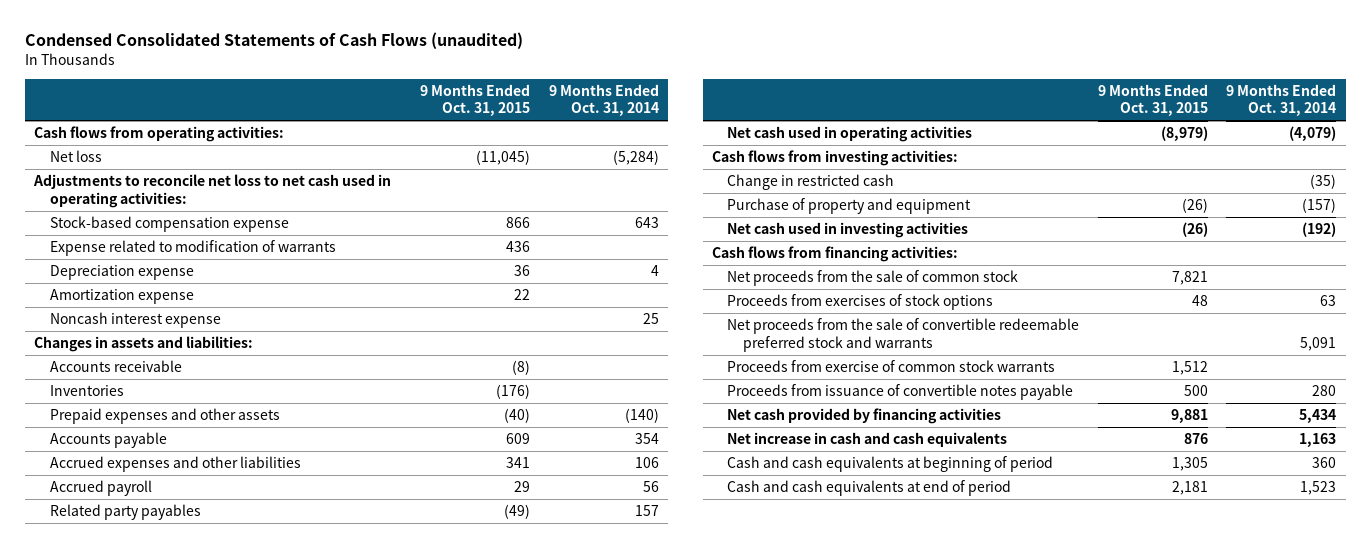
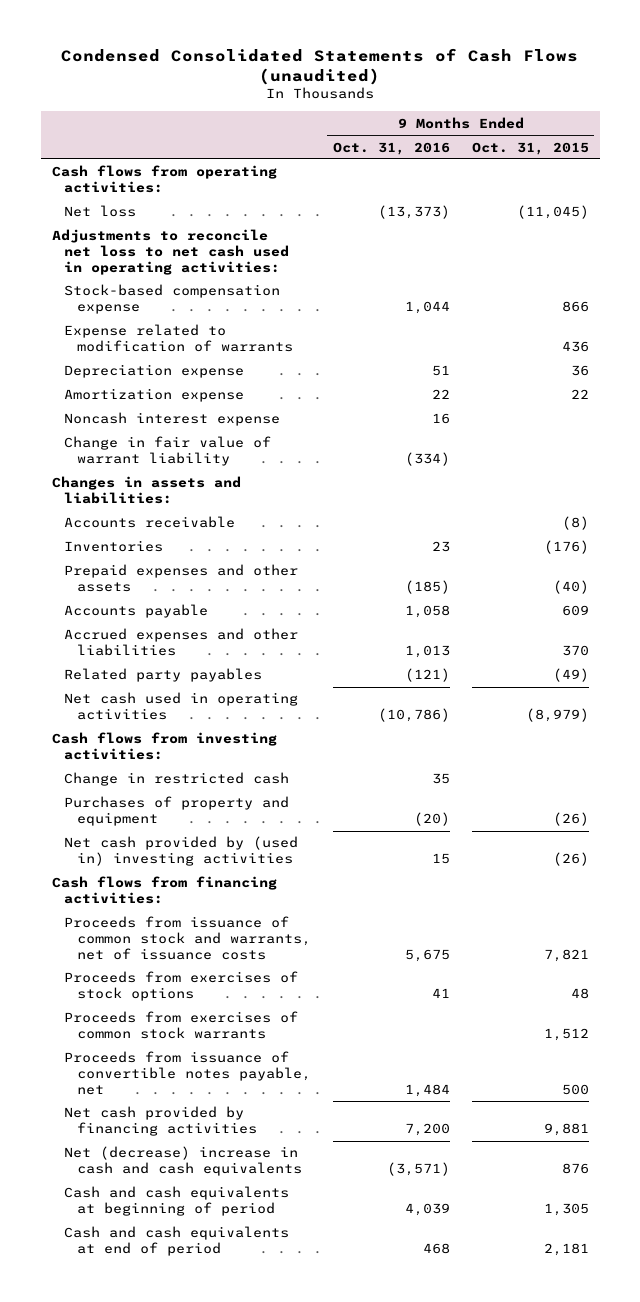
[548,83,659,117] 9 Months Ended Oct. 31, 2014 -> none
none -> [332,141,450,155] Oct. 31, 2016
none -> [64,436,272,467] Change in fair value of warrant liability
[49,480,152,497] Accrued payroll -> none
[506,457,531,469] 341 -> [561,645,589,657] 370
[727,198,972,215] Purchase of property and equipment -> [64,796,290,827] Purchases of property and equipment
[727,222,969,239] Net cash used in investing activities -> [64,836,299,867] Net cash provided by (used in) investing activities
[727,270,1019,287] Net proceeds from the sale of common stock -> [64,916,311,961] Proceeds from issuance of common stock and warrants, net of issuance costs
[727,318,1080,352] Net proceeds from the sale of convertible redeemable preferred stock and warrants -> none
[727,360,1056,373] Proceeds from exercise of common stock warrants -> [64,1011,299,1040] Proceeds from exercises of common stock warrants
[727,384,1074,401] Proceeds from issuance of convertible notes payable -> [64,1051,311,1096] Proceeds from issuance of convertible notes payable, net
[727,432,1008,448] Net increase in cash and cash equivalents -> [64,1146,302,1177] Net (decrease) increase in cash and cash equivalents

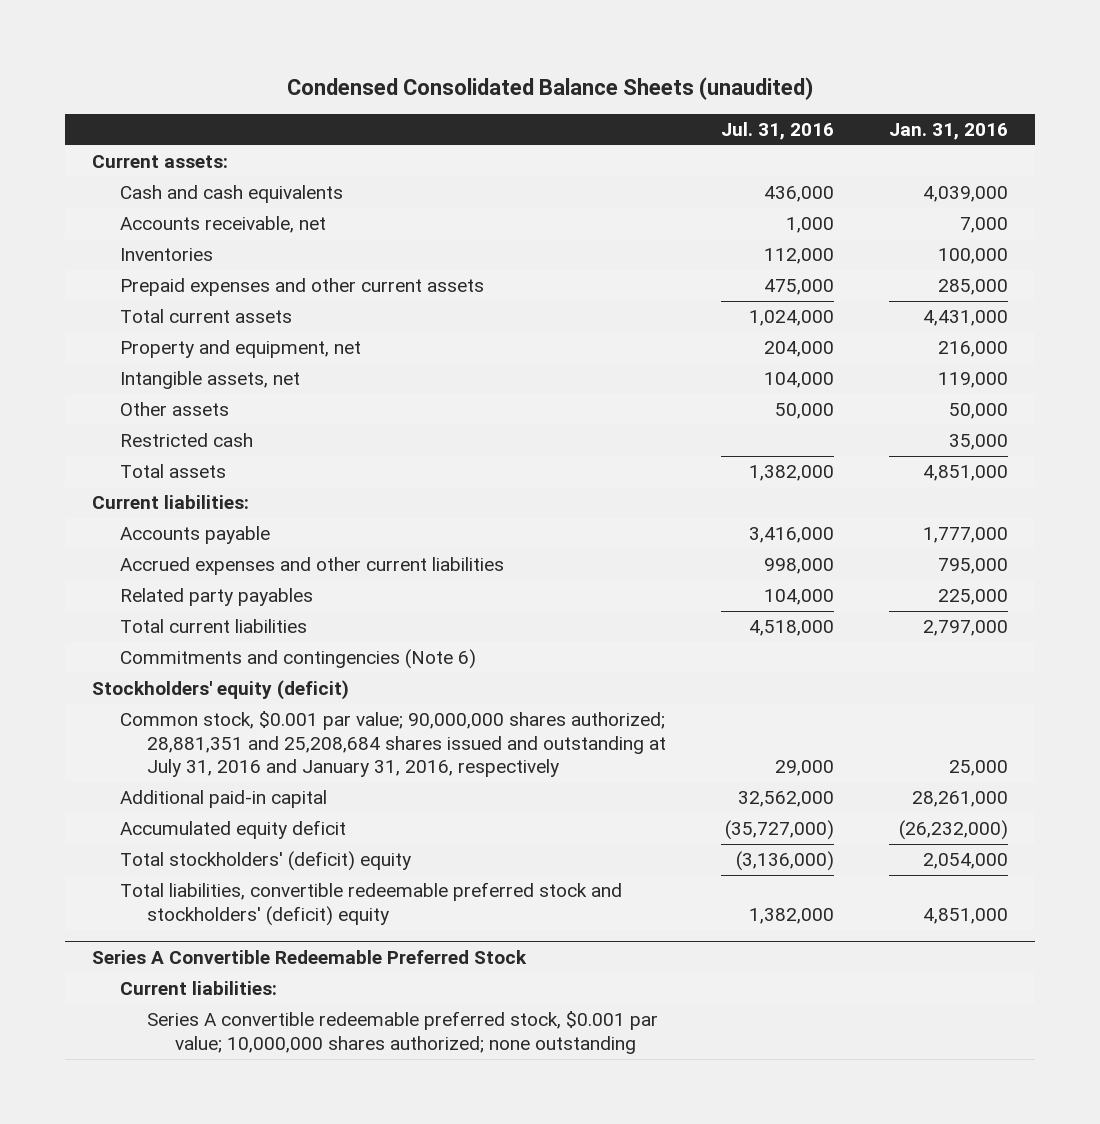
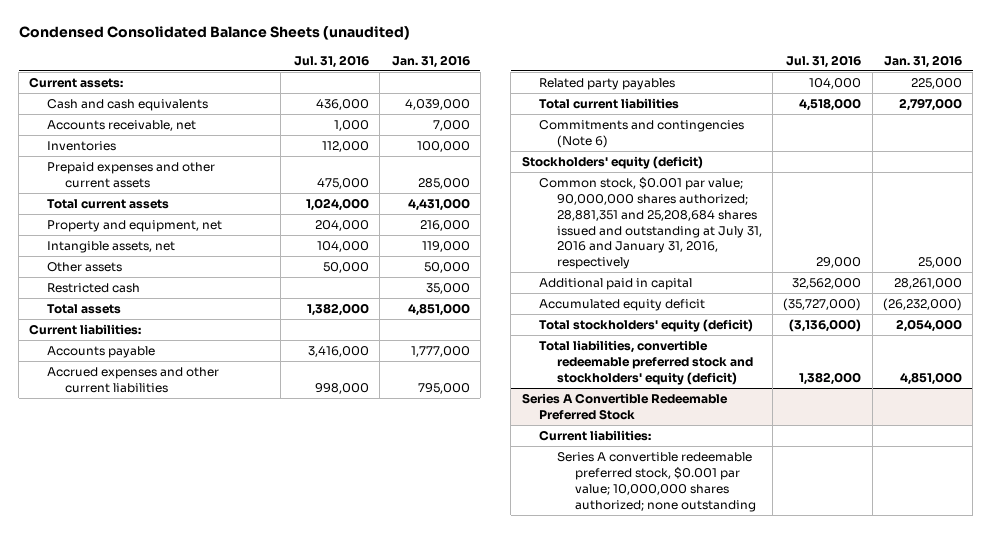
[119,790,327,809] Additional paid-in capital -> [539,277,693,290] Additional paid in capital
[119,851,411,872] Total stockholders' (deficit) equity -> [539,318,754,332] Total stockholders' equity (deficit)
[119,882,622,926] Total liabilities, convertible redeemable preferred stock and stockholders' (deficit) equity -> [539,339,754,385] Total liabilities, convertible redeemable preferred stock and stockholders' equity (deficit)

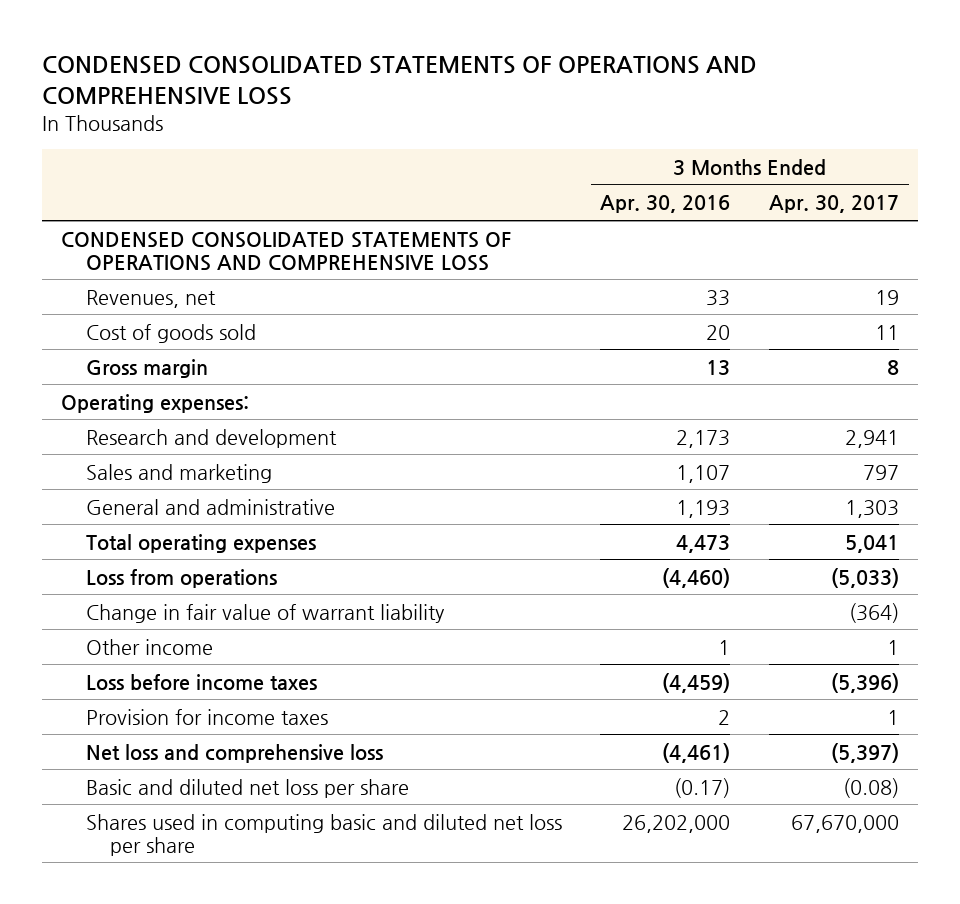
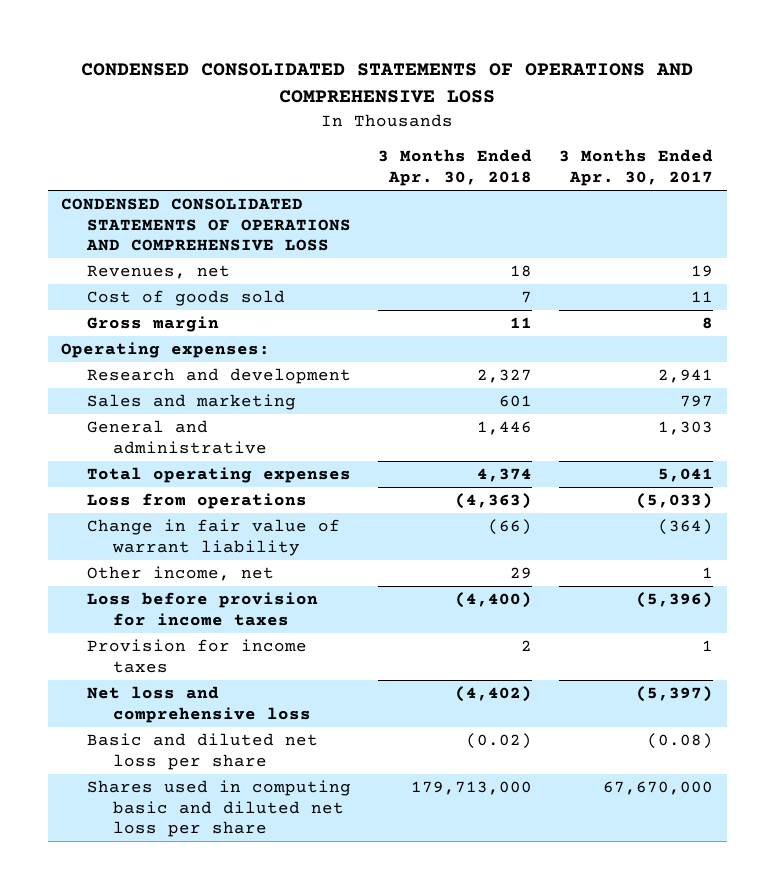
[600,195,731,214] Apr. 30, 2016 -> none
none -> [378,149,533,186] 3 Months Ended Apr. 30, 2018
[85,638,213,655] Other income -> [87,566,275,582] Other income, net
[85,673,317,691] Loss before income taxes -> [87,592,319,626] Loss before provision for income taxes

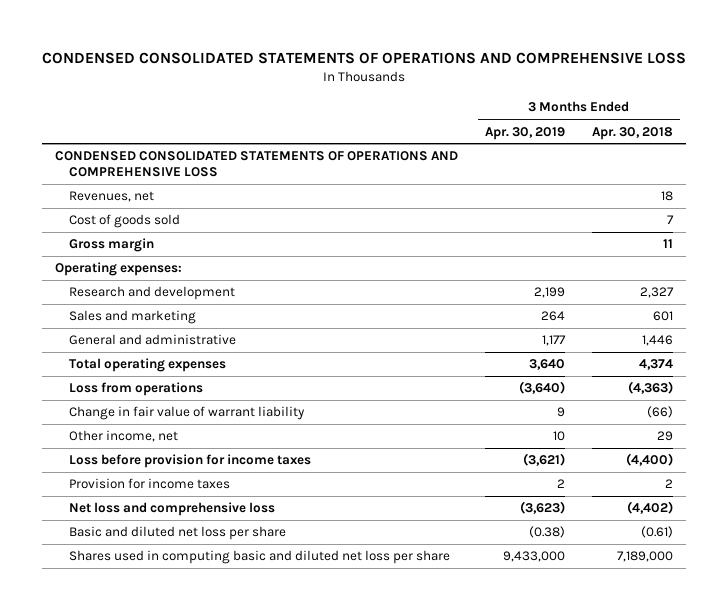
[559,149,714,186] 3 Months Ended Apr. 30, 2017 -> none
none -> [485,126,566,140] Apr. 30, 2019
[466,733,533,750] (0.02) -> [640,526,673,539] (0.61)
[411,781,533,796] 179,713,000 -> [616,551,673,563] 7,189,000

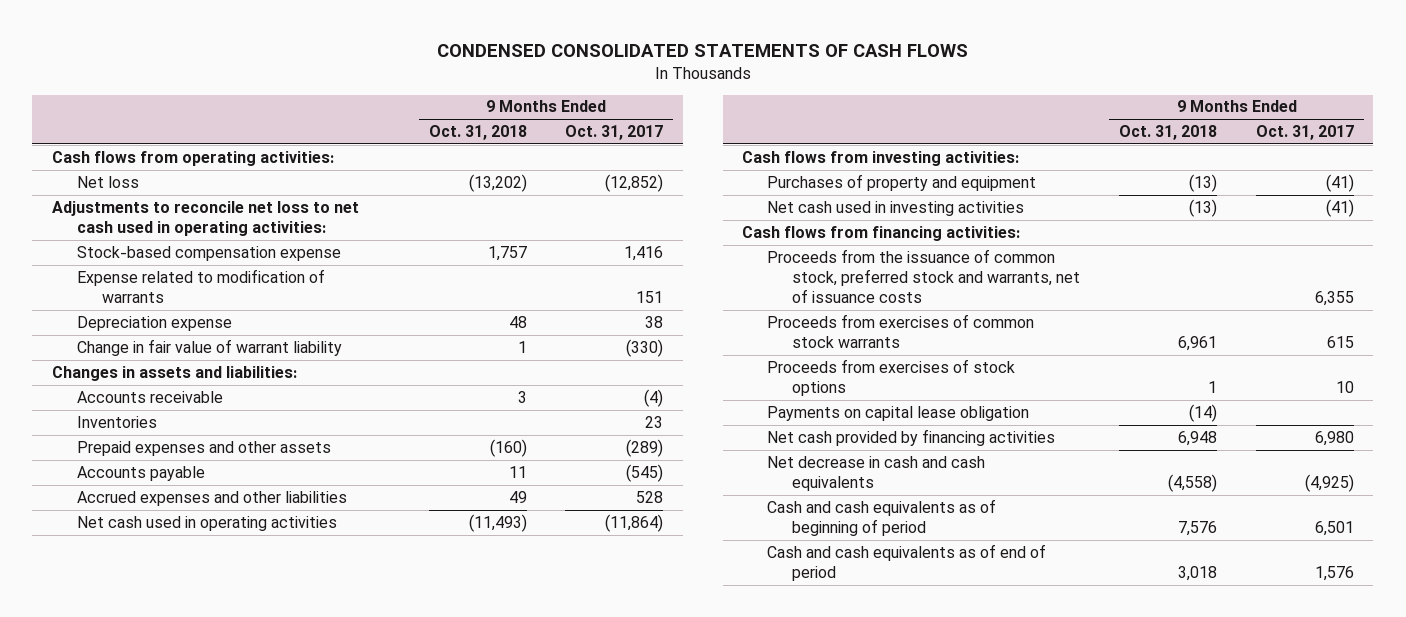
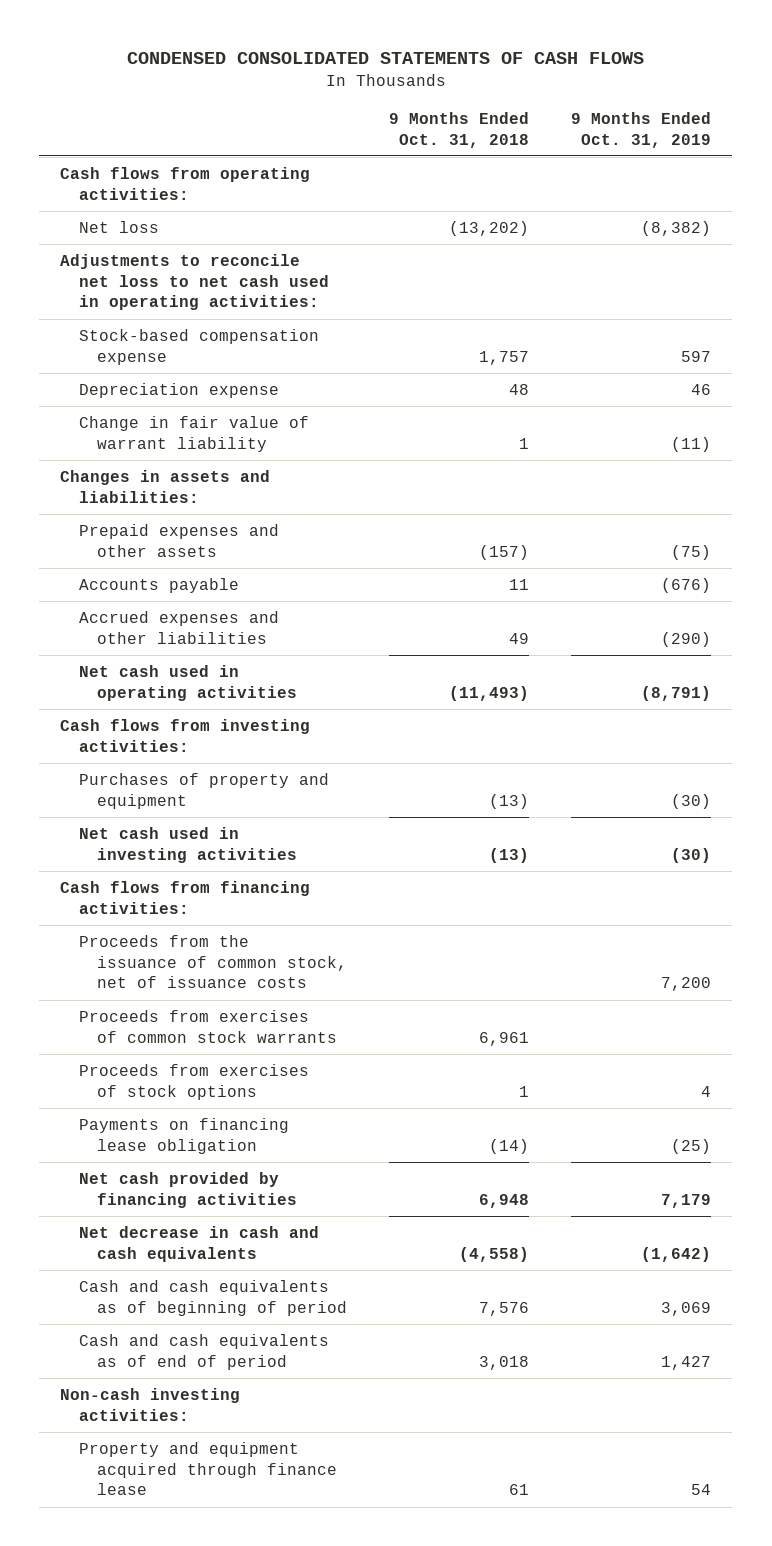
[565,125,664,141] Oct. 31, 2017 -> none
none -> [571,111,712,148] 9 Months Ended Oct. 31, 2019
[76,268,325,304] Expense related to modification of warrants -> none
[76,390,223,403] Accounts receivable -> none
[76,415,157,428] Inventories -> none
[489,438,527,457] (160) -> [478,544,529,560] (157)
[767,248,1081,304] Proceeds from the issuance of common stock, preferred stock and warrants, net of issuance costs -> [78,934,347,989] Proceeds from the issuance of common stock, net of issuance costs
[767,405,1030,421] Payments on capital lease obligation -> [78,1117,289,1154] Payments on financing lease obligation
none -> [60,1387,241,1421] Non-cash investing activities:
none -> [78,1441,337,1496] Property and equipment acquired through finance lease

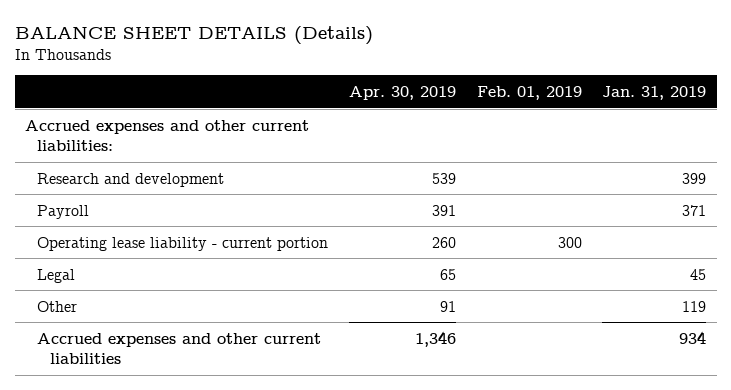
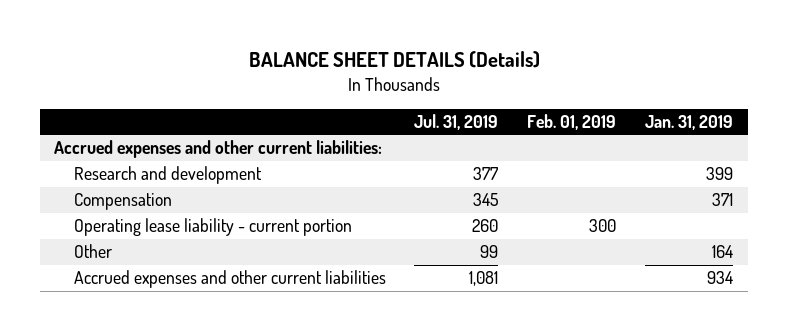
[349,86,457,101] Apr. 30, 2019 -> none
none -> [414,114,499,131] Jul. 31, 2019
[37,204,90,219] Payroll -> [73,193,172,211] Compensation
[37,268,76,283] Legal -> none
[682,300,707,312] 119 -> [712,245,734,259] 164

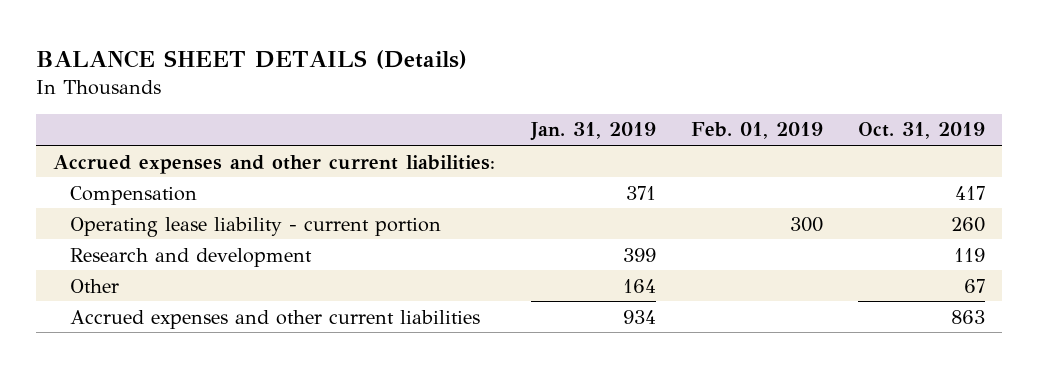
[414,114,499,131] Jul. 31, 2019 -> none
none -> [857,122,985,140] Oct. 31, 2019
[73,166,262,185] Research and development -> [70,247,313,267] Research and development

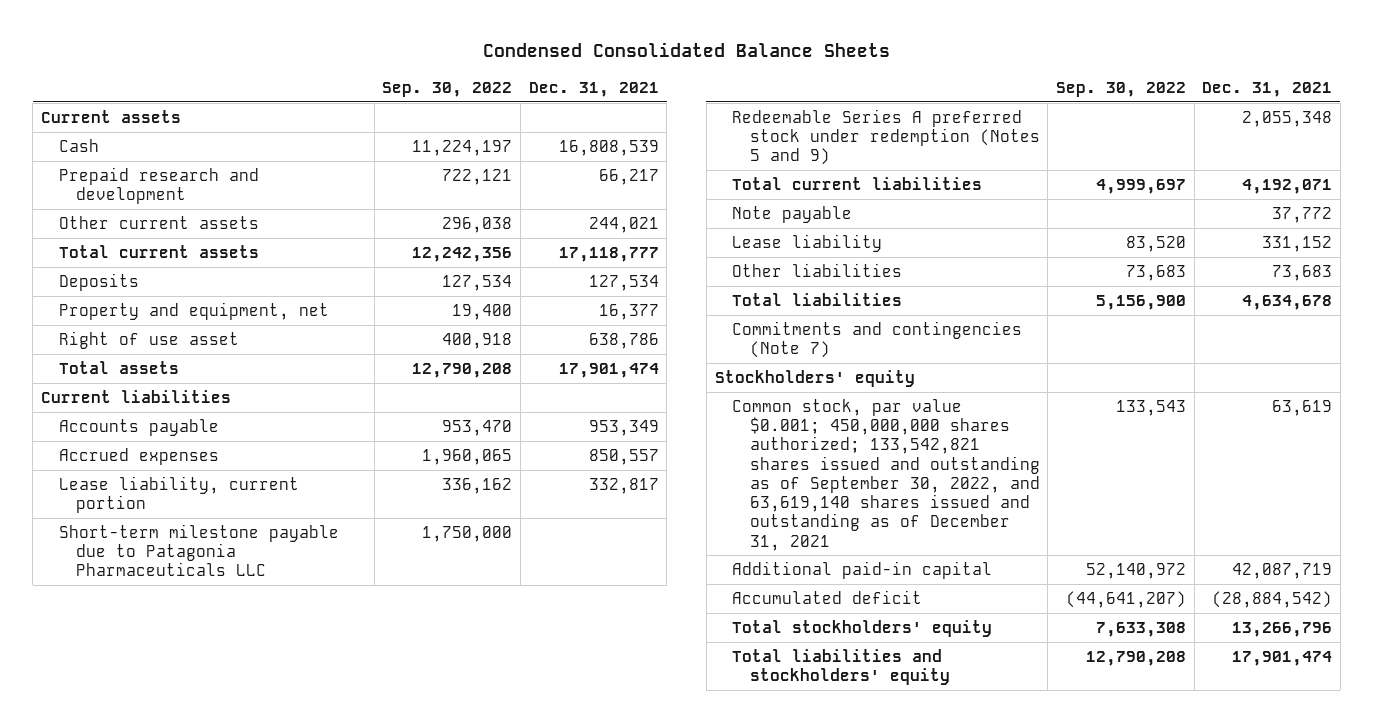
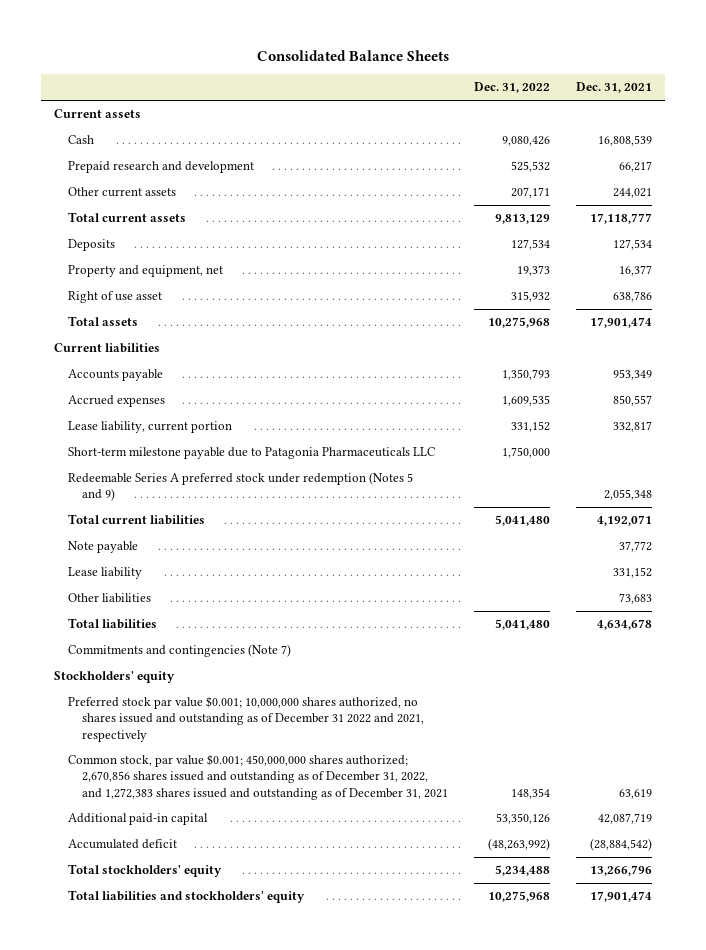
[482,42,890,58] Condensed Consolidated Balance Sheets -> [257,50,450,62] Consolidated Balance Sheets
[382,82,513,98] Sep. 30, 2022 -> none
none -> [473,82,550,94] Dec. 31, 2022
none -> [68,696,424,742] Preferred stock par value $0.001; 10,000,000 shares authorized, no shares issued and outstanding as of December 31 2022 and 2021, respectively
[732,398,1040,551] Common stock, par value $0.001; 450,000,000 shares authorized; 133,542,821 shares issued and outstanding as of September 30, 2022, and 63,619,140 shares issued and outstanding as of December 31, 2021 -> [68,754,448,800] Common stock, par value $0.001; 450,000,000 shares authorized; 2,670,856 shares issued and outstanding as of December 31, 2022, and 1,272,383 shares issued and outstanding as of December 31, 2021

